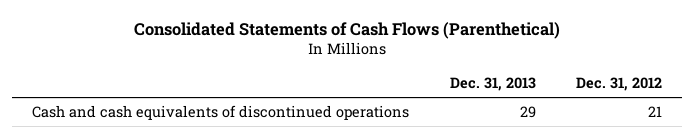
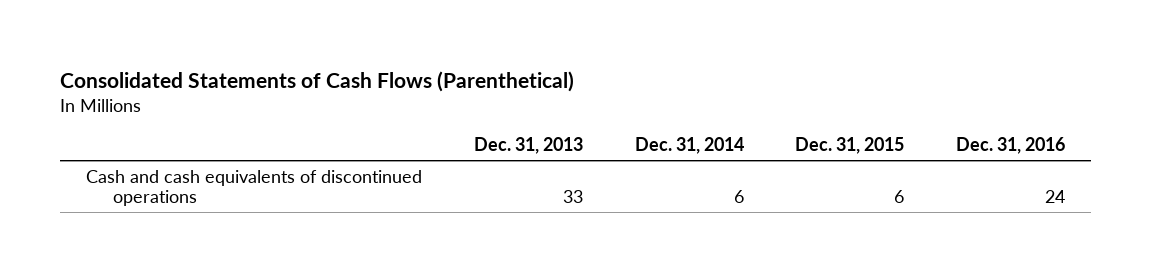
[575,77,662,92] Dec. 31, 2012 -> none
none -> [634,137,744,155] Dec. 31, 2014
none -> [795,137,905,155] Dec. 31, 2015
none -> [956,137,1066,155] Dec. 31, 2016
[519,106,536,119] 29 -> [562,190,583,204] 33

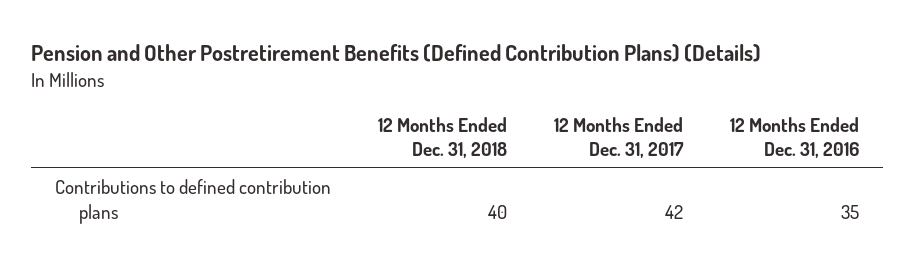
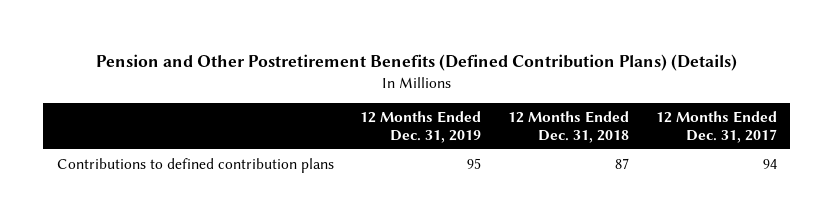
[730,116,860,159] 12 Months Ended Dec. 31, 2016 -> none
none -> [360,110,482,144] 12 Months Ended Dec. 31, 2019
[487,204,507,219] 40 -> [615,157,630,169] 87
[665,204,684,219] 42 -> [762,158,777,169] 94

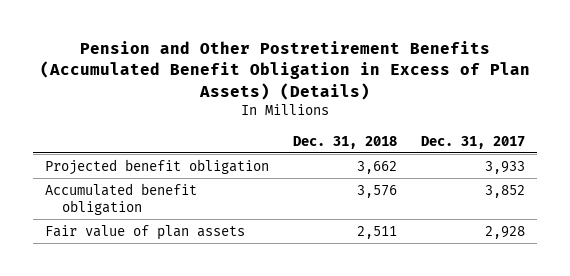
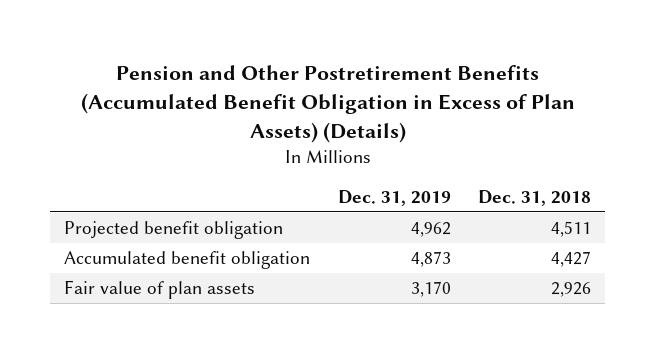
[420,135,525,149] Dec. 31, 2017 -> none
none -> [337,189,451,206] Dec. 31, 2019
[356,160,397,174] 3,662 -> [551,221,592,238] 4,511
[356,184,397,198] 3,576 -> [551,251,592,268] 4,427
[356,225,397,239] 2,511 -> [551,282,592,298] 2,926

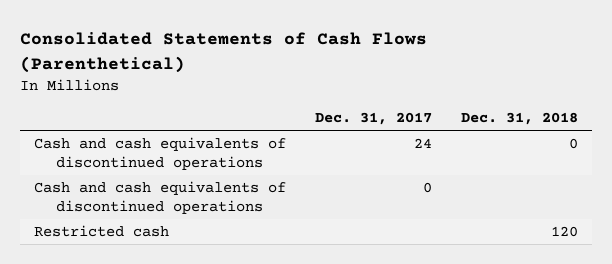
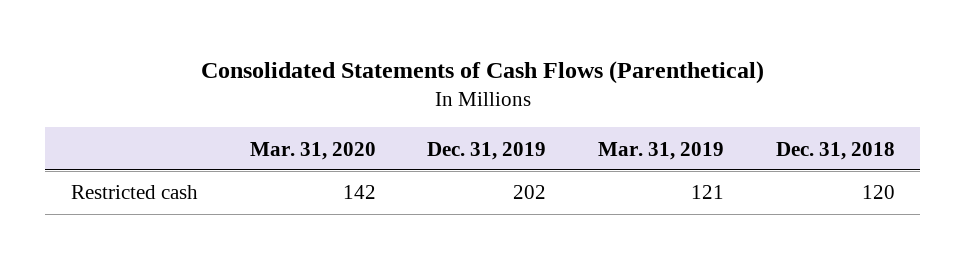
[314,112,432,126] Dec. 31, 2017 -> none
none -> [249,141,376,160] Mar. 31, 2020
none -> [427,141,547,160] Dec. 31, 2019
none -> [597,141,724,160] Mar. 31, 2019
[34,137,287,171] Cash and cash equivalents of discontinued operations -> none
[34,181,287,215] Cash and cash equivalents of discontinued operations -> none

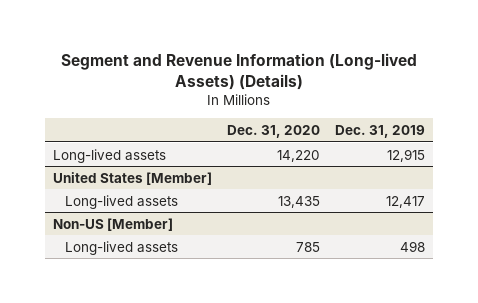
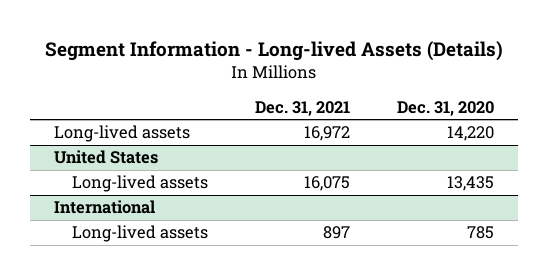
[60,52,417,90] Segment and Revenue Information (Long-lived Assets) (Details) -> [45,40,504,61] Segment Information - Long-lived Assets (Details)
[335,124,426,138] Dec. 31, 2019 -> none
none -> [255,100,351,116] Dec. 31, 2021
[52,171,212,185] United States [Member] -> [53,150,158,165] United States
[52,217,173,231] Non-US [Member] -> [53,200,155,215] International

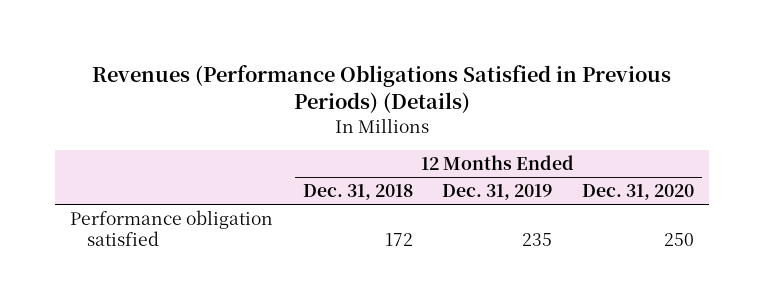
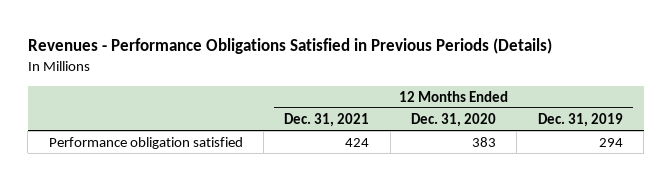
[91,64,671,114] Revenues (Performance Obligations Satisfied in Previous Periods) (Details) -> [27,37,552,54] Revenues - Performance Obligations Satisfied in Previous Periods (Details)
[302,184,413,201] Dec. 31, 2018 -> none
none -> [284,112,370,127] Dec. 31, 2021
[522,232,553,246] 235 -> [598,137,623,147] 294
[664,232,695,246] 250 -> [472,136,497,147] 383

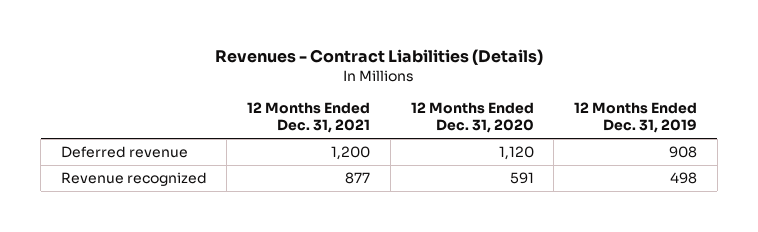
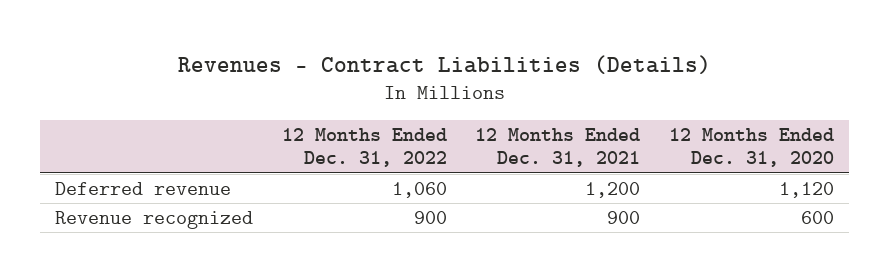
[573,101,697,134] 12 Months Ended Dec. 31, 2019 -> none
none -> [281,127,447,168] 12 Months Ended Dec. 31, 2022
[345,172,371,185] 877 -> [607,210,641,224] 900
[509,172,534,185] 591 -> [801,210,835,224] 600

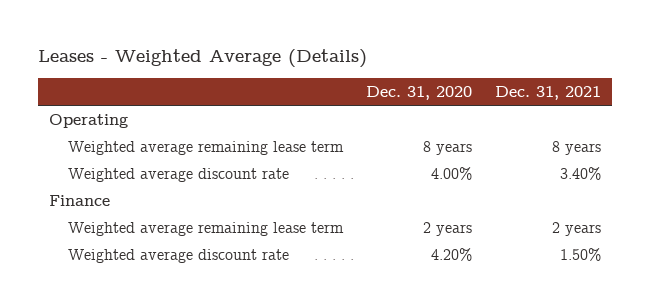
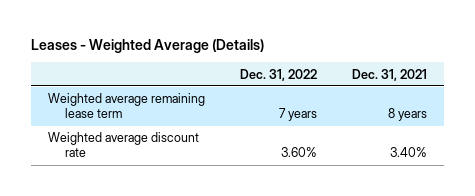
[365,86,472,101] Dec. 31, 2020 -> none
none -> [239,68,317,81] Dec. 31, 2022
[49,114,129,129] Operating -> none
[49,195,111,207] Finance -> none
[67,222,344,237] Weighted average remaining lease term -> none
[67,249,289,264] Weighted average discount rate -> none

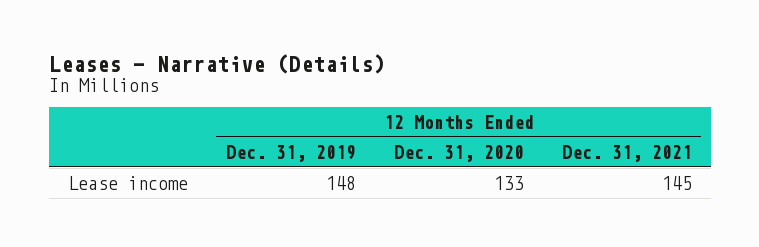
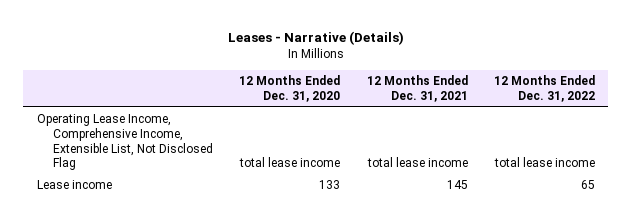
[225,144,356,162] Dec. 31, 2019 -> none
none -> [494,75,596,103] 12 Months Ended Dec. 31, 2022
none -> [36,114,213,171] Operating Lease Income, Comprehensive Income, Extensible List, Not Disclosed Flag

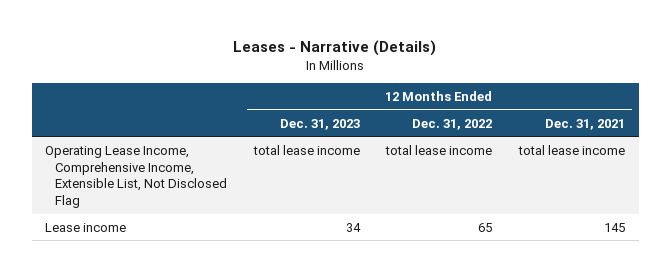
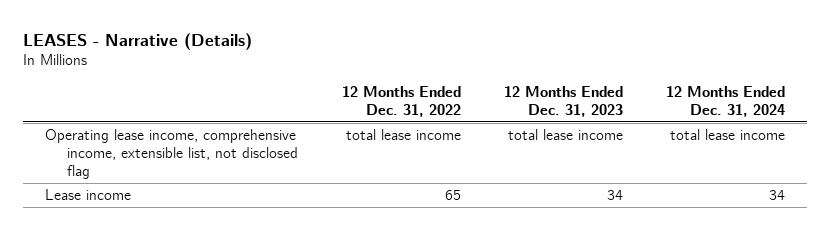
[233,40,437,57] Leases - Narrative (Details) -> [22,32,252,50] LEASES - Narrative (Details)
[545,118,626,130] Dec. 31, 2021 -> none
none -> [666,85,786,117] 12 Months Ended Dec. 31, 2024
[45,145,227,209] Operating Lease Income, Comprehensive Income, Extensible List, Not Disclosed Flag -> [44,128,299,180] Operating lease income, comprehensive income, extensible list, not disclosed flag

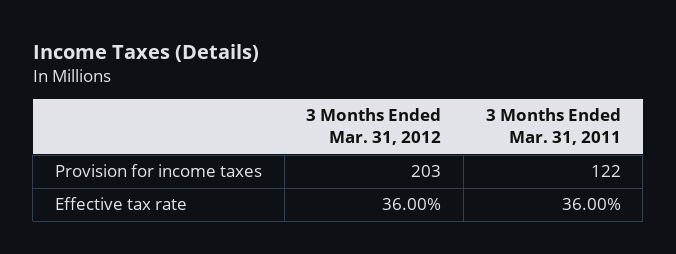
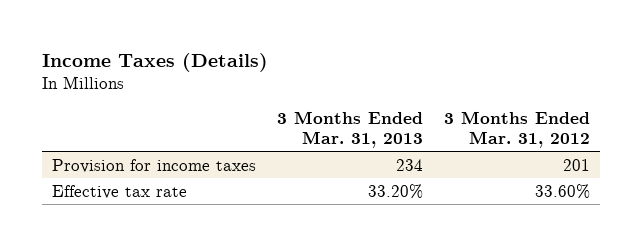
[485,108,621,146] 3 Months Ended Mar. 31, 2011 -> none
none -> [277,111,424,148] 3 Months Ended Mar. 31, 2013
[411,165,442,178] 203 -> [562,158,590,171] 201
[382,198,442,211] 36.00% -> [534,183,590,199] 33.60%

